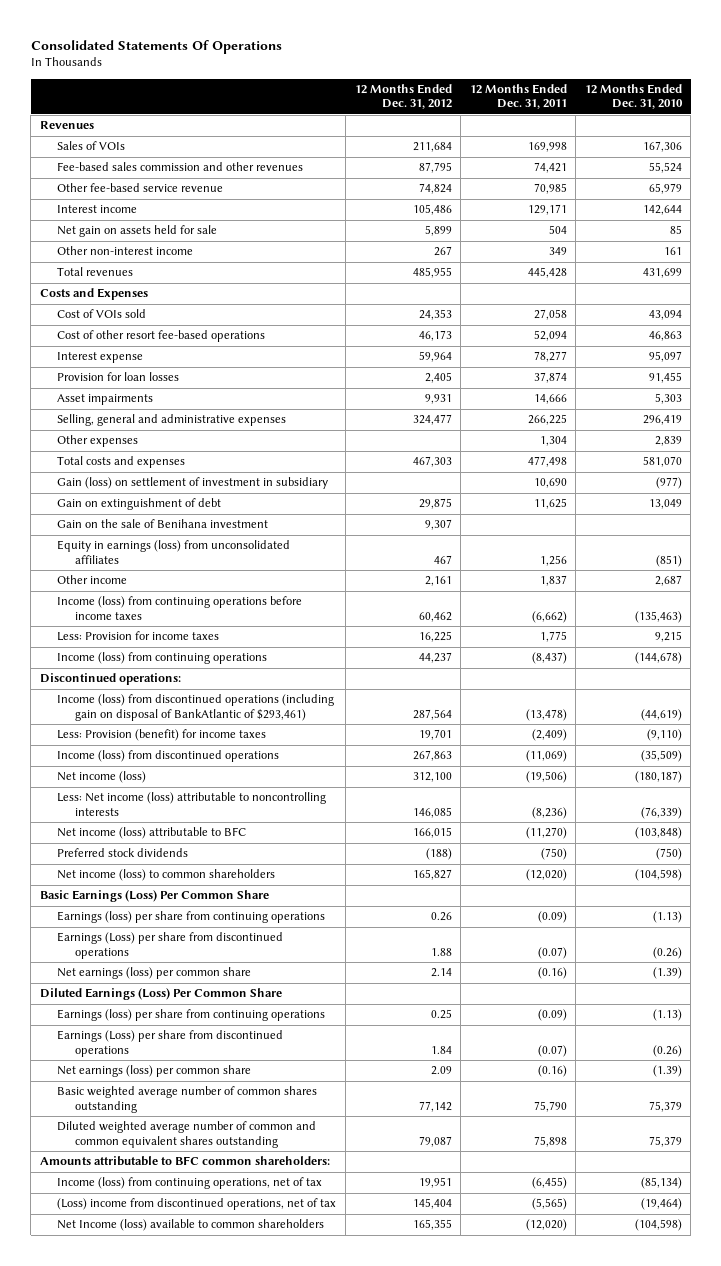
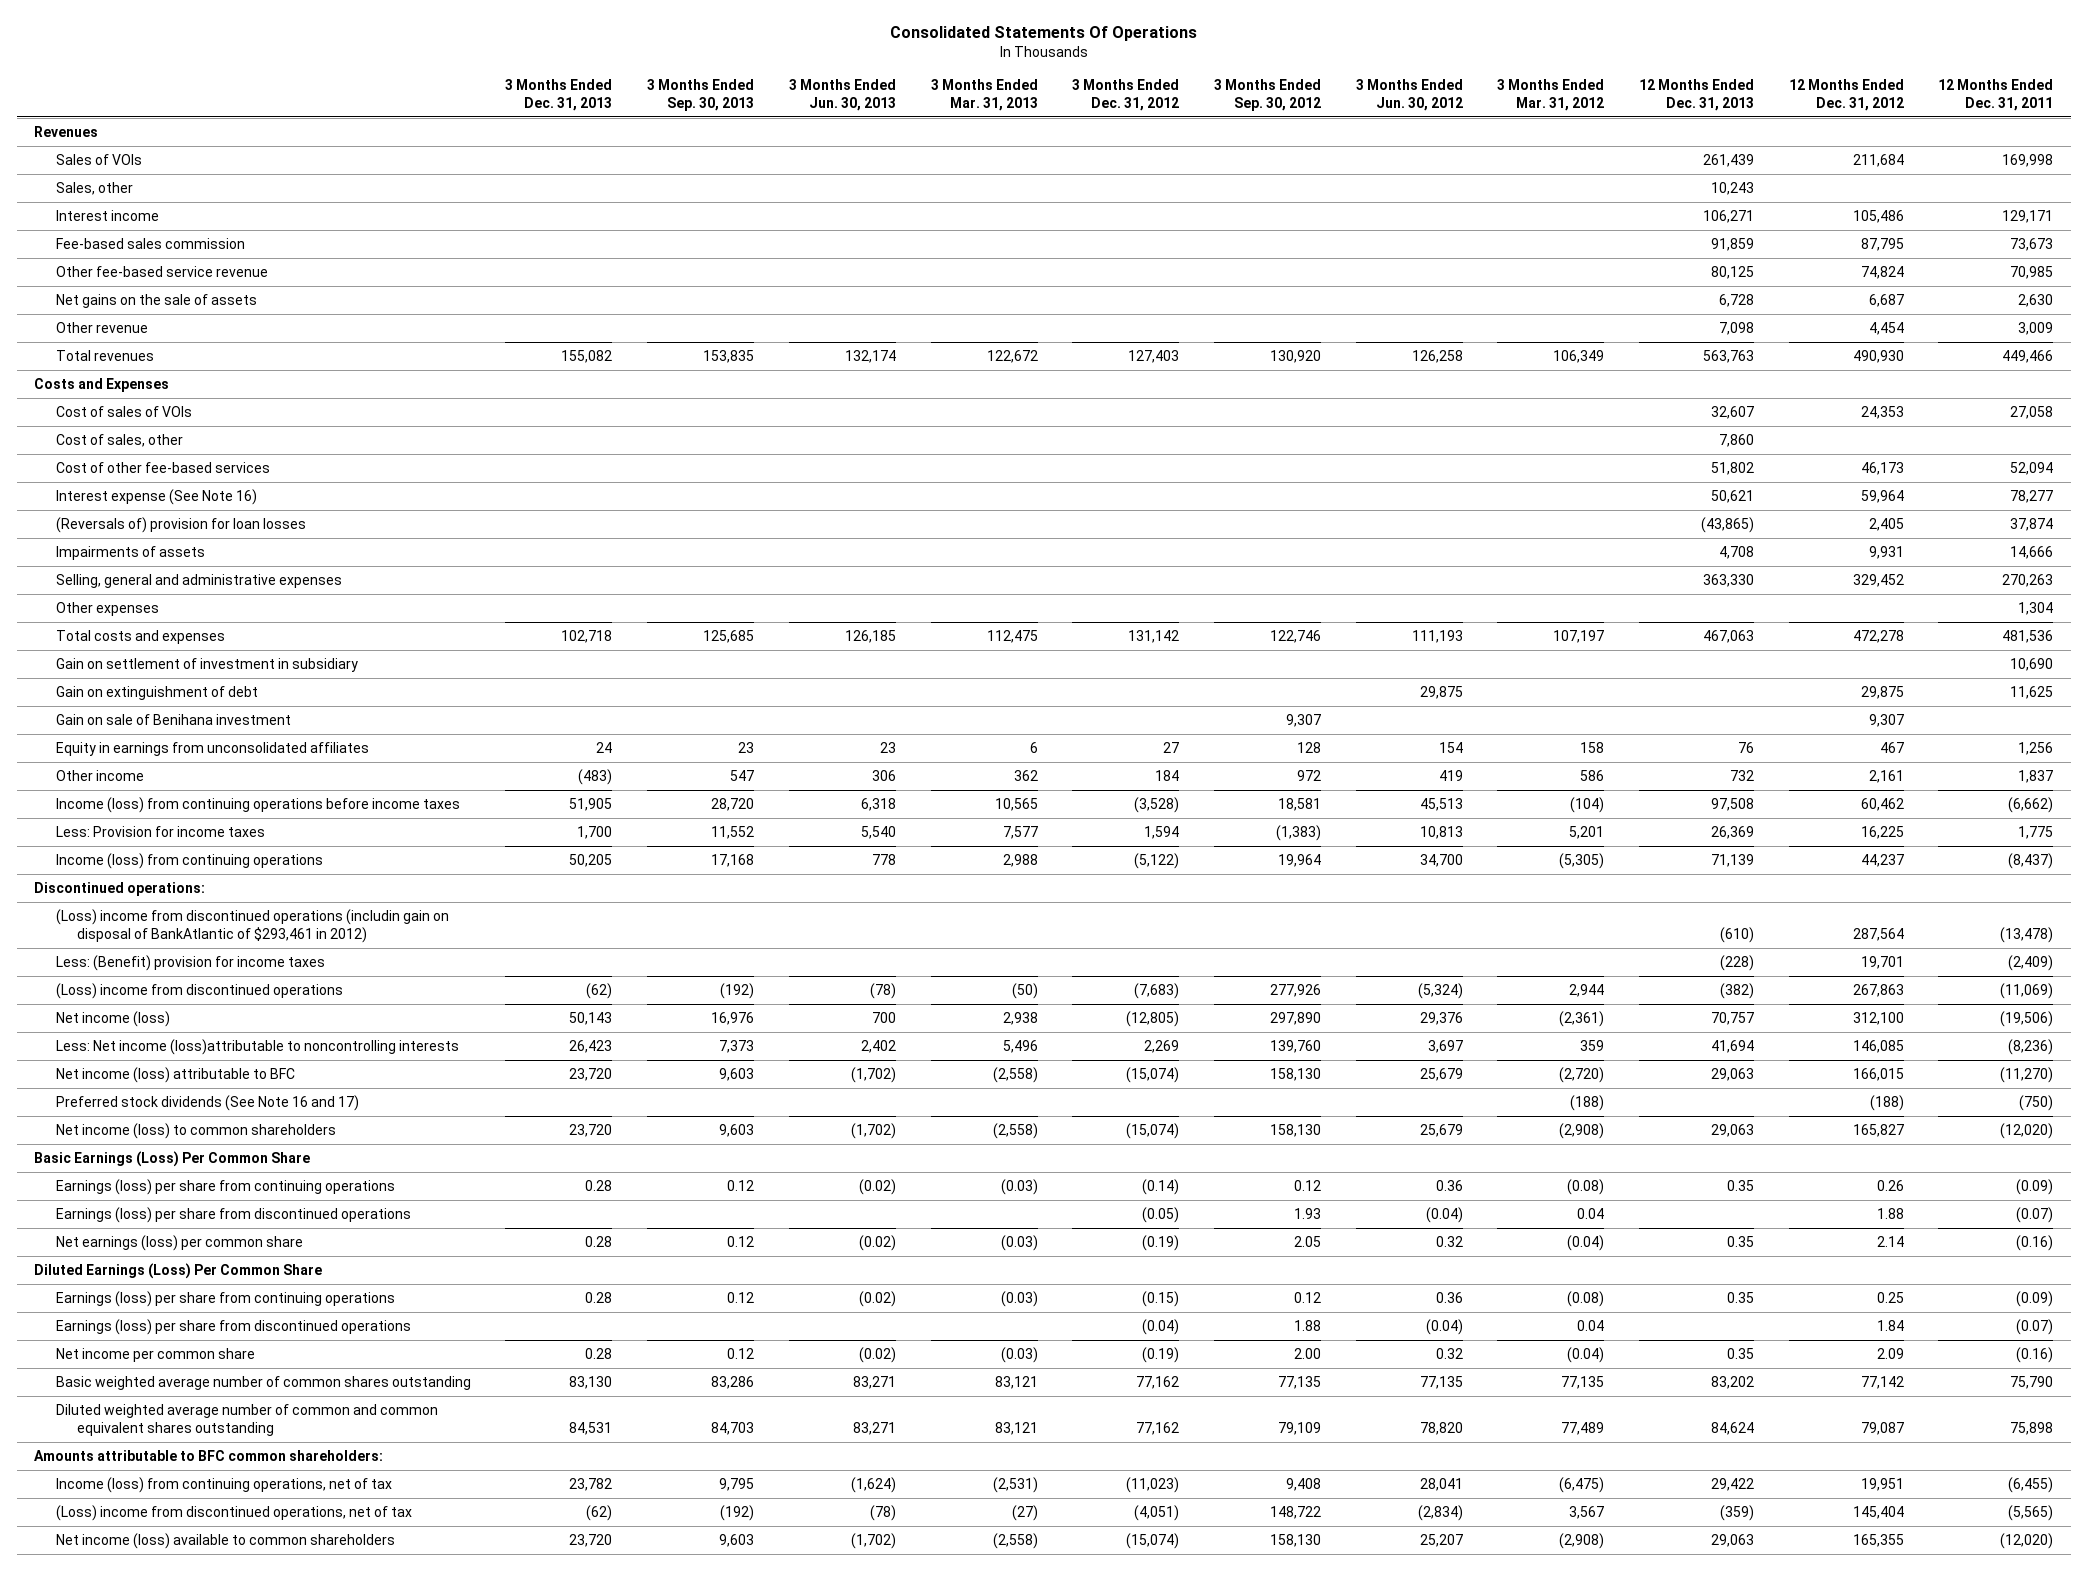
[584,84,683,110] 12 Months Ended Dec. 31, 2010 -> none
none -> [505,79,613,111] 3 Months Ended Dec. 31, 2013
none -> [647,79,755,111] 3 Months Ended Sep. 30, 2013
none -> [788,79,896,111] 3 Months Ended Jun. 30, 2013
none -> [930,79,1038,111] 3 Months Ended Mar. 31, 2013
none -> [1072,79,1180,111] 3 Months Ended Dec. 31, 2012
none -> [1213,79,1321,111] 3 Months Ended Sep. 30, 2012
none -> [1355,79,1463,111] 3 Months Ended Jun. 30, 2012
none -> [1497,79,1605,111] 3 Months Ended Mar. 31, 2012
none -> [1639,79,1755,111] 12 Months Ended Dec. 31, 2013
[57,162,304,172] Fee-based sales commission and other revenues -> none
none -> [55,182,133,196] Sales, other
none -> [55,238,245,250] Fee-based sales commission
[57,183,224,193] Other fee-based service revenue -> [55,266,268,278] Other fee-based service revenue
[57,225,218,238] Net gain on assets held for sale -> [55,294,257,309] Net gains on the sale of assets
[424,225,452,237] 5,899 -> [1868,294,1904,308] 6,687
[548,225,567,235] 504 -> [2018,294,2054,308] 2,630
[57,246,194,256] Other non-interest income -> [55,322,148,334] Other revenue
[433,246,452,257] 267 -> [1868,322,1904,336] 4,454
[548,247,567,256] 349 -> [2018,322,2054,336] 3,009
[412,267,452,279] 485,955 -> [1852,350,1904,364] 490,930
[527,267,567,279] 445,428 -> [2002,350,2054,364] 449,466
[57,309,147,319] Cost of VOIs sold -> [55,406,192,418] Cost of sales of VOIs
none -> [55,434,183,448] Cost of sales, other
[57,330,266,343] Cost of other resort fee-based operations -> [55,462,270,474] Cost of other fee-based services
[57,352,144,364] Interest expense -> [55,489,257,506] Interest expense (See Note 16)
[57,372,180,382] Provision for loan losses -> [55,517,306,534] (Reversals of) provision for loan losses
[57,394,154,406] Asset impairments -> [55,546,205,561] Impairments of assets
[412,414,452,426] 324,477 -> [1852,574,1904,588] 329,452
[527,414,567,426] 266,225 -> [2002,574,2054,588] 270,263
[412,456,452,468] 467,303 -> [1852,630,1904,644] 472,278
[527,456,567,468] 477,498 -> [2002,630,2054,644] 481,536
[57,477,329,490] Gain (loss) on settlement of investment in subsidiary -> [55,658,358,673] Gain on settlement of investment in subsidiary
[57,519,269,529] Gain on the sale of Benihana investment -> [55,714,291,726] Gain on sale of Benihana investment
[57,540,291,564] Equity in earnings (loss) from unconsolidated affiliates -> [55,742,369,757] Equity in earnings from unconsolidated affiliates
[57,694,335,721] Income (loss) from discontinued operations (including gain on disposal of BankAtlantic of $293,461) -> [55,909,449,943] (Loss) income from discontinued operations (includin gain on disposal of BankAtlantic of $293,461 in 2012)
[57,729,267,742] Less: Provision (benefit) for income taxes -> [55,955,325,972] Less: (Benefit) provision for income taxes
[57,750,280,763] Income (loss) from discontinued operations -> [55,983,343,1000] (Loss) income from discontinued operations
[57,792,327,816] Less: Net income (loss) attributable to noncontrolling interests -> [55,1039,459,1056] Less: Net income (loss)attributable to noncontrolling interests
[57,848,189,858] Preferred stock dividends -> [55,1095,359,1112] Preferred stock dividends (See Note 16 and 17)
[57,932,284,959] Earnings (Loss) per share from discontinued operations -> [55,1207,411,1224] Earnings (loss) per share from discontinued operations
[57,1030,284,1057] Earnings (Loss) per share from discontinued operations -> [55,1319,411,1336] Earnings (loss) per share from discontinued operations
[57,1065,252,1078] Net earnings (loss) per common share -> [55,1348,255,1363] Net income per common share
[57,1219,325,1232] Net Income (loss) available to common shareholders -> [55,1533,395,1550] Net income (loss) available to common shareholders

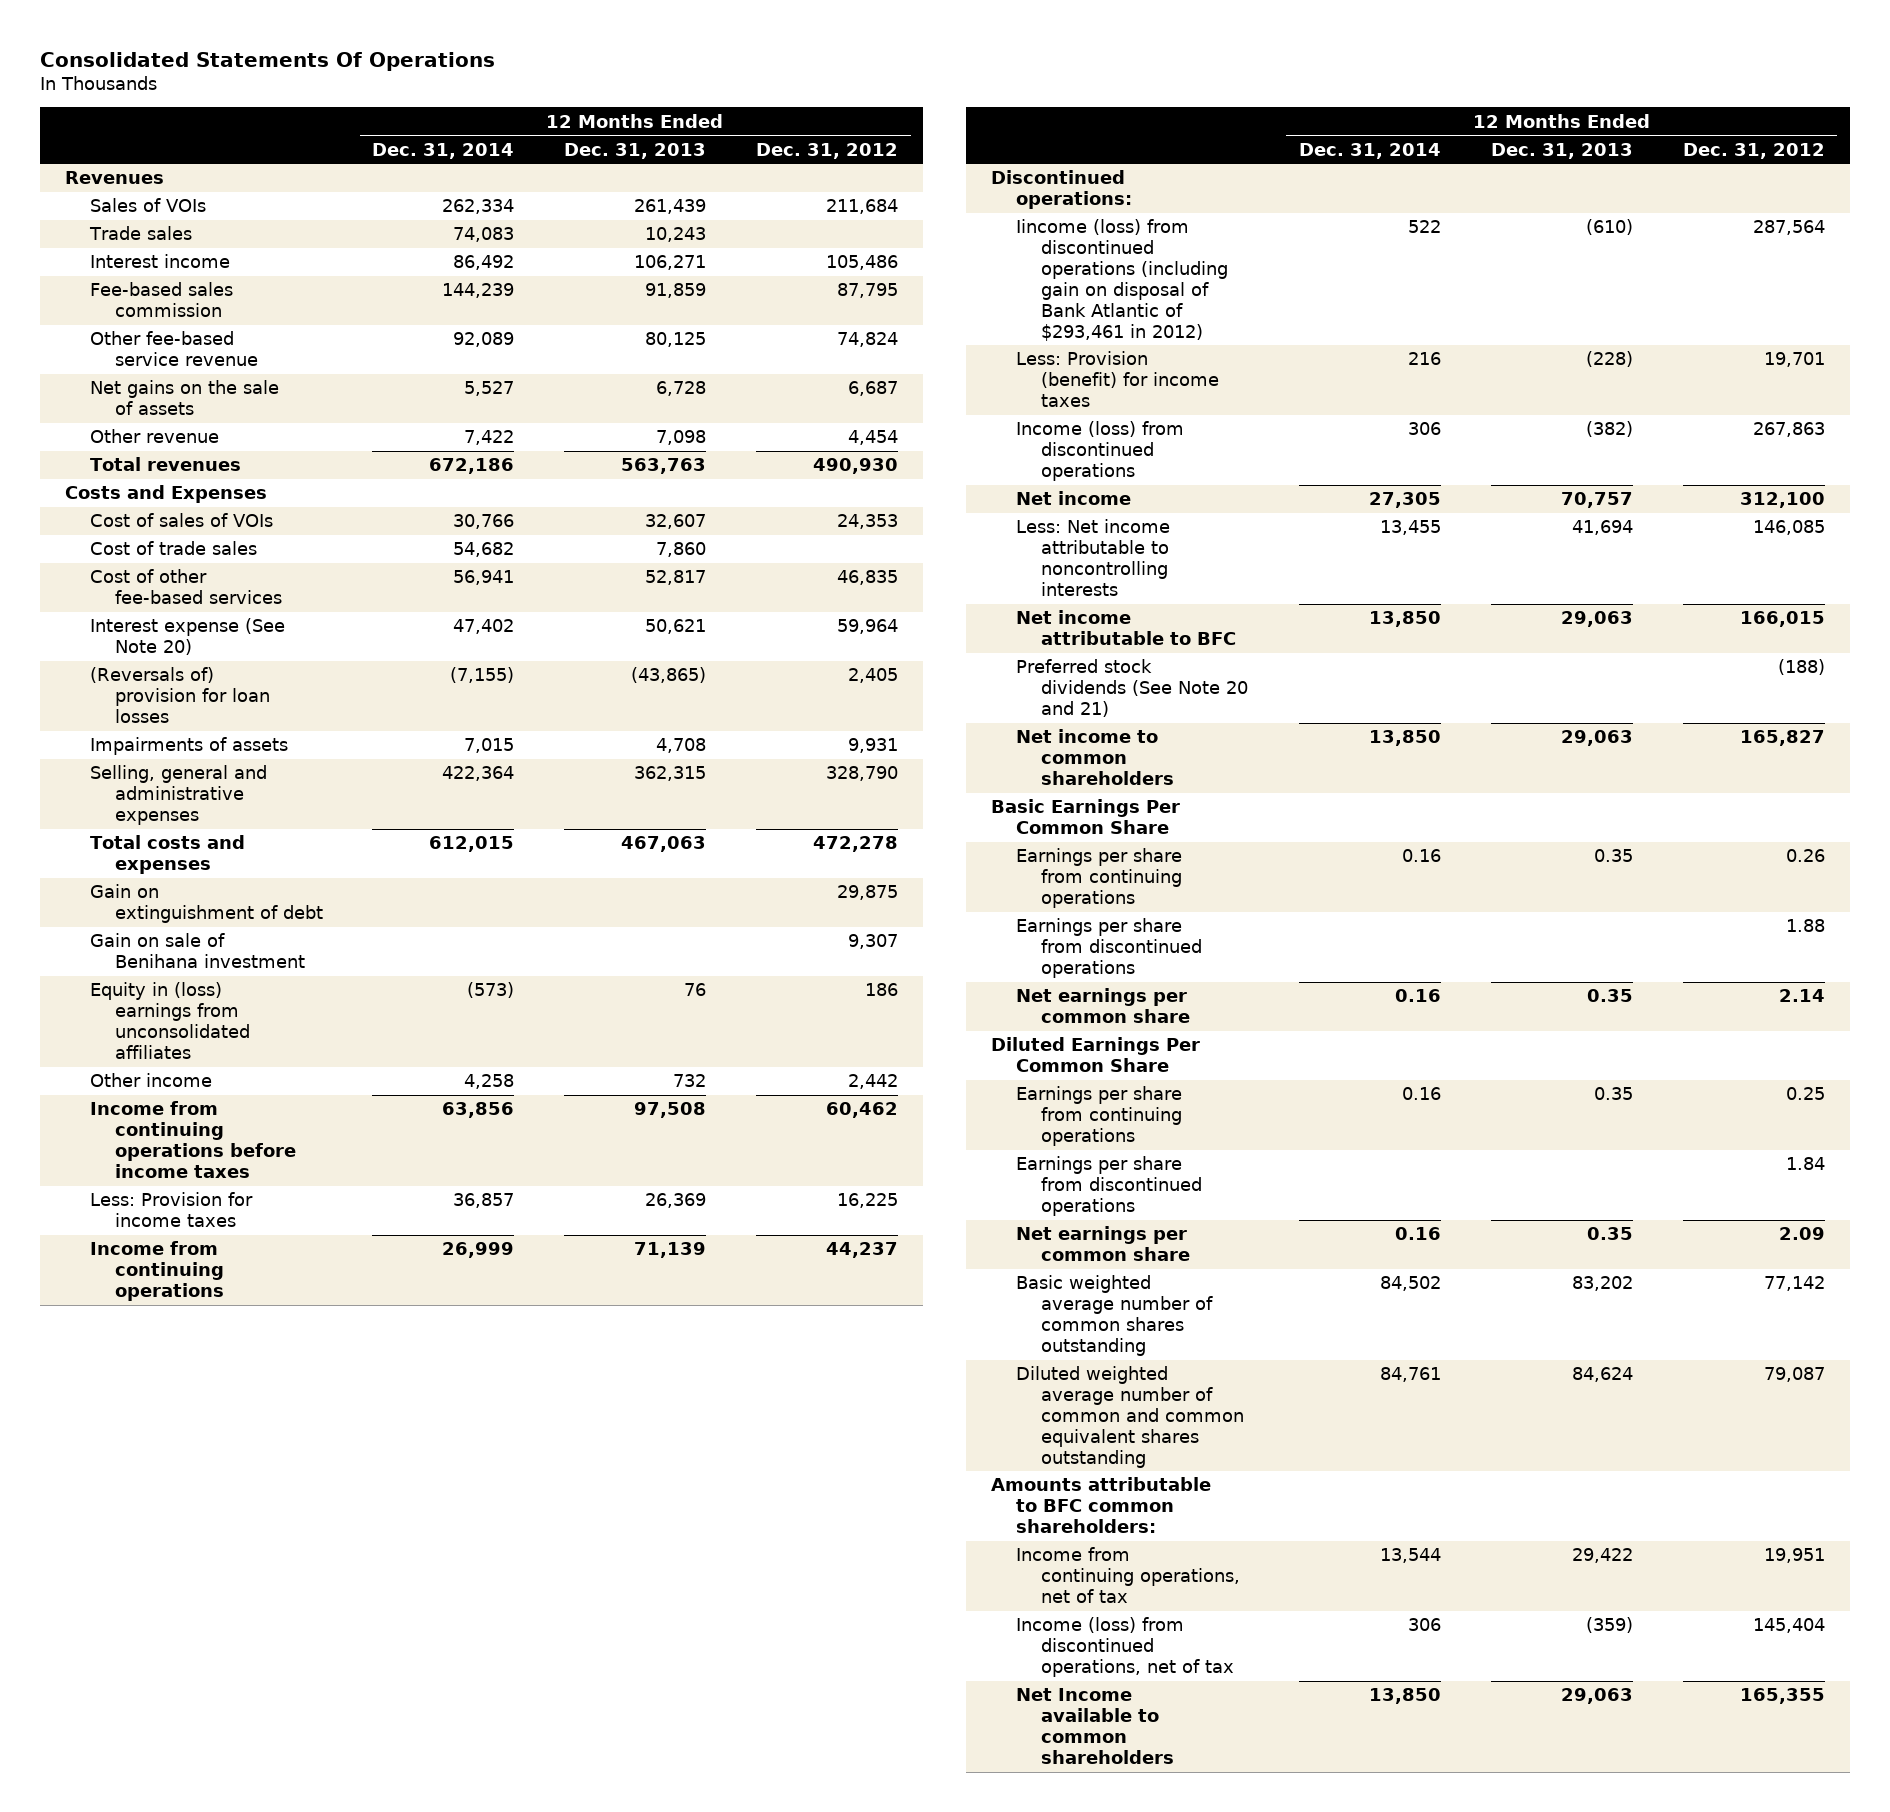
[505,79,613,111] 3 Months Ended Dec. 31, 2013 -> none
[647,79,755,111] 3 Months Ended Sep. 30, 2013 -> none
[788,79,896,111] 3 Months Ended Jun. 30, 2013 -> none
[930,79,1038,111] 3 Months Ended Mar. 31, 2013 -> none
[1072,79,1180,111] 3 Months Ended Dec. 31, 2012 -> none
[1213,79,1321,111] 3 Months Ended Sep. 30, 2012 -> none
[1355,79,1463,111] 3 Months Ended Jun. 30, 2012 -> none
[1497,79,1605,111] 3 Months Ended Mar. 31, 2012 -> none
[1938,79,2054,111] 12 Months Ended Dec. 31, 2011 -> none
none -> [372,142,515,159] Dec. 31, 2014
[55,182,133,196] Sales, other -> [88,226,192,241] Trade sales
[55,434,183,448] Cost of sales, other -> [89,541,257,556] Cost of trade sales
[1711,462,1755,476] 51,802 -> [645,570,707,586] 52,817
[1860,462,1904,476] 46,173 -> [837,570,899,586] 46,835
[55,489,257,506] Interest expense (See Note 16) -> [89,618,285,656] Interest expense (See Note 20)
[55,602,159,617] Other expenses -> none
[1703,574,1755,588] 363,330 -> [634,766,707,782] 362,315
[1852,574,1904,588] 329,452 -> [826,766,899,782] 328,790
[55,658,358,673] Gain on settlement of investment in subsidiary -> none
[55,742,369,757] Equity in earnings from unconsolidated affiliates -> [89,982,250,1059] Equity in (loss) earnings from unconsolidated affiliates
[1879,742,1904,754] 467 -> [865,983,899,997] 186
[1868,770,1904,784] 2,161 -> [848,1074,899,1090] 2,442
[55,797,460,814] Income (loss) from continuing operations before income taxes -> [89,1101,296,1178] Income from continuing operations before income taxes
[55,853,323,870] Income (loss) from continuing operations -> [89,1241,224,1302] Income from continuing operations
[55,909,449,943] (Loss) income from discontinued operations (includin gain on disposal of BankAtlantic of $293,461 in 2012) -> [1016,219,1228,341] Iincome (loss) from discontinued operations (including gain on disposal of Bank Atlantic of $293,461 in 2012)
[55,955,325,972] Less: (Benefit) provision for income taxes -> [1016,351,1219,408] Less: Provision (benefit) for income taxes
[55,983,343,1000] (Loss) income from discontinued operations -> [1016,421,1185,482] Income (loss) from discontinued operations
[55,1011,170,1028] Net income (loss) -> [1016,491,1132,506] Net income
[55,1039,459,1056] Less: Net income (loss)attributable to noncontrolling interests -> [1016,519,1171,596] Less: Net income attributable to noncontrolling interests
[55,1067,295,1084] Net income (loss) attributable to BFC -> [1016,610,1236,646] Net income attributable to BFC
[55,1095,359,1112] Preferred stock dividends (See Note 16 and 17) -> [1016,659,1248,718] Preferred stock dividends (See Note 20 and 21)
[55,1123,336,1140] Net income (loss) to common shareholders -> [1016,729,1174,786] Net income to common shareholders
[34,1151,311,1168] Basic Earnings (Loss) Per Common Share -> [991,799,1181,835] Basic Earnings Per Common Share
[55,1179,395,1196] Earnings (loss) per share from continuing operations -> [1016,848,1183,909] Earnings per share from continuing operations
[55,1207,411,1224] Earnings (loss) per share from discontinued operations -> [1016,918,1202,979] Earnings per share from discontinued operations
[55,1235,303,1252] Net earnings (loss) per common share -> [1016,988,1190,1024] Net earnings per common share
[34,1263,323,1280] Diluted Earnings (Loss) Per Common Share -> [991,1037,1201,1073] Diluted Earnings Per Common Share
[55,1291,395,1308] Earnings (loss) per share from continuing operations -> [1016,1086,1183,1147] Earnings per share from continuing operations
[55,1319,411,1336] Earnings (loss) per share from discontinued operations -> [1016,1156,1202,1217] Earnings per share from discontinued operations
[55,1348,255,1363] Net income per common share -> [1016,1226,1190,1262] Net earnings per common share
[55,1477,392,1494] Income (loss) from continuing operations, net of tax -> [1016,1547,1240,1604] Income from continuing operations, net of tax
[55,1505,412,1522] (Loss) income from discontinued operations, net of tax -> [1016,1617,1234,1678] Income (loss) from discontinued operations, net of tax
[55,1533,395,1550] Net income (loss) available to common shareholders -> [1016,1688,1174,1764] Net Income available to common shareholders

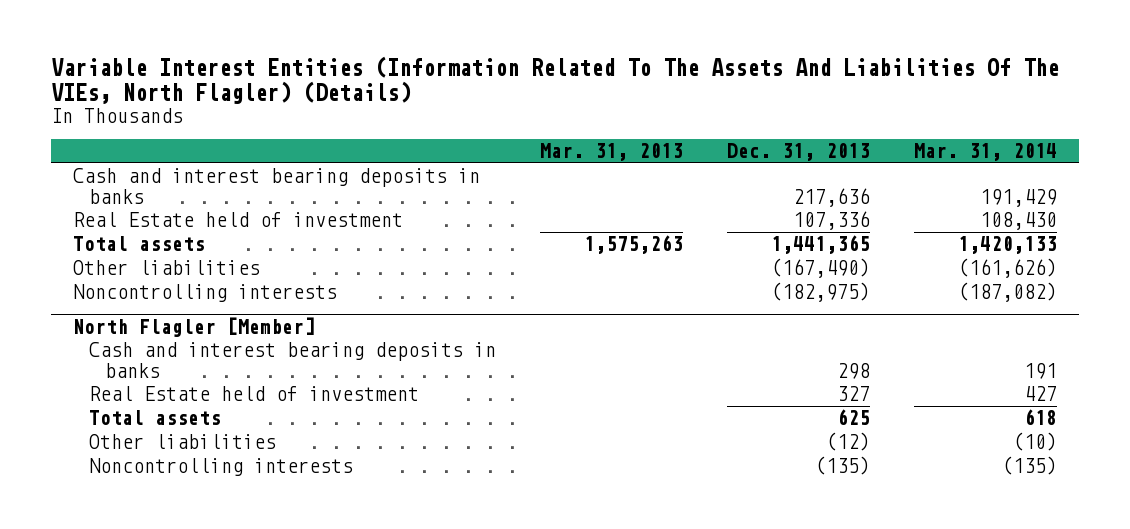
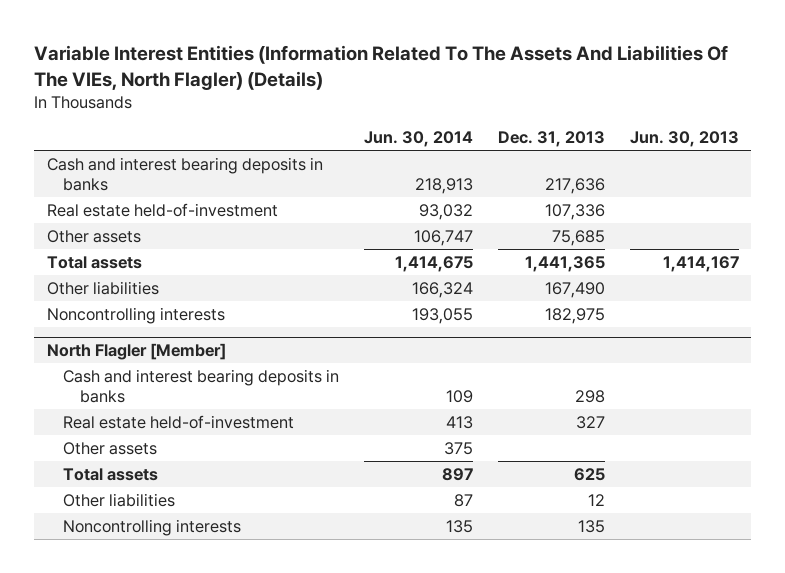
[540,143,684,162] Mar. 31, 2013 -> none
[913,143,1057,162] Mar. 31, 2014 -> none
none -> [364,131,474,148] Jun. 30, 2014
none -> [629,131,739,148] Jun. 30, 2013
[72,212,403,228] Real Estate held of investment -> [46,202,278,217] Real estate held-of-investment
none -> [46,229,141,243] Other assets
[770,258,870,279] (167,490) -> [544,281,605,298] 167,490
[770,282,870,303] (182,975) -> [544,307,605,324] 182,975
[89,386,420,402] Real Estate held of investment -> [63,414,295,429] Real estate held-of-investment
none -> [63,441,158,455] Other assets
[825,432,870,452] (12) -> [587,493,605,506] 12
[814,456,870,476] (135) -> [577,519,605,533] 135

